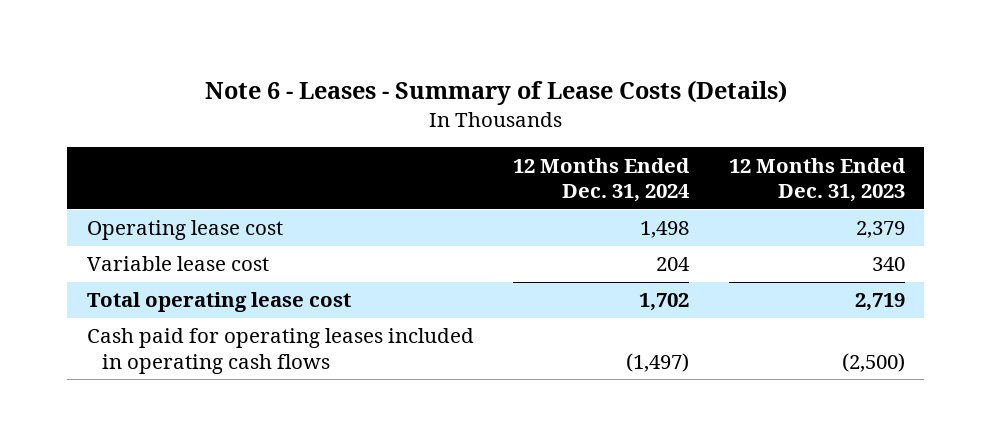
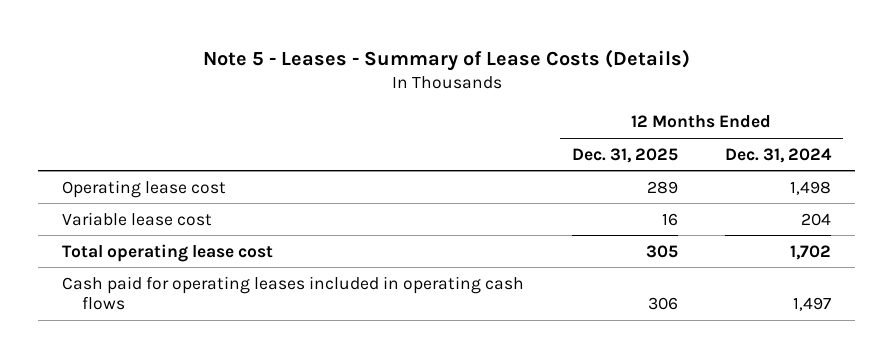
[204,80,787,106] Note 6 - Leases - Summary of Lease Costs (Details) -> [202,48,690,71] Note 5 - Leases - Summary of Lease Costs (Details)
[728,157,906,203] 12 Months Ended Dec. 31, 2023 -> none
none -> [571,147,678,163] Dec. 31, 2025
[626,352,690,372] (1,497) -> [793,297,832,312] 1,497

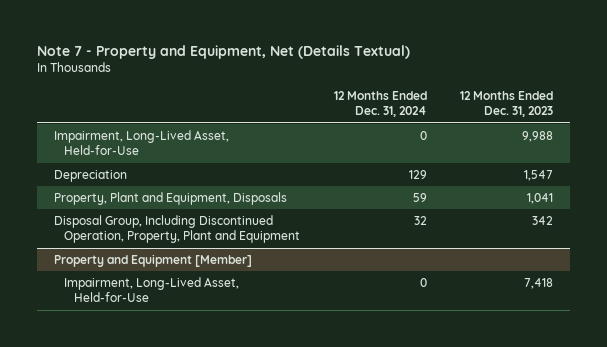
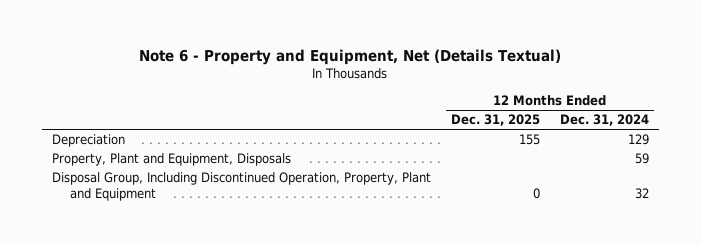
[37,44,411,59] Note 7 - Property and Equipment, Net (Details Textual) -> [139,49,562,66] Note 6 - Property and Equipment, Net (Details Textual)
[460,91,554,118] 12 Months Ended Dec. 31, 2023 -> none
none -> [450,114,540,127] Dec. 31, 2025
[54,129,230,156] Impairment, Long-Lived Asset, Held-for-Use -> none
[54,253,253,267] Property and Equipment [Member] -> none
[64,276,240,303] Impairment, Long-Lived Asset, Held-for-Use -> none

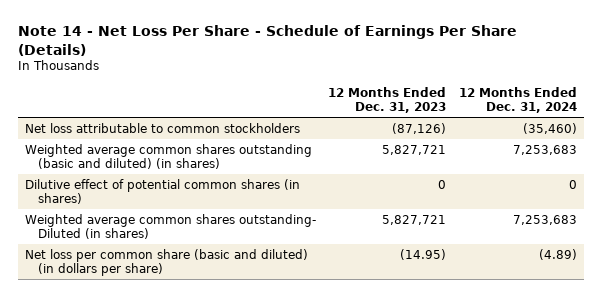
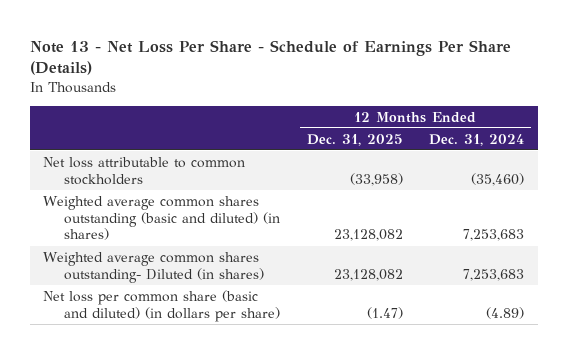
[18,25,518,56] Note 14 - Net Loss Per Share - Schedule of Earnings Per Share (Details) -> [30,39,512,76] Note 13 - Net Loss Per Share - Schedule of Earnings Per Share (Details)
[328,86,447,113] 12 Months Ended Dec. 31, 2023 -> none
none -> [306,133,403,146] Dec. 31, 2025
[24,178,300,204] Dilutive effect of potential common shares (in shares) -> none

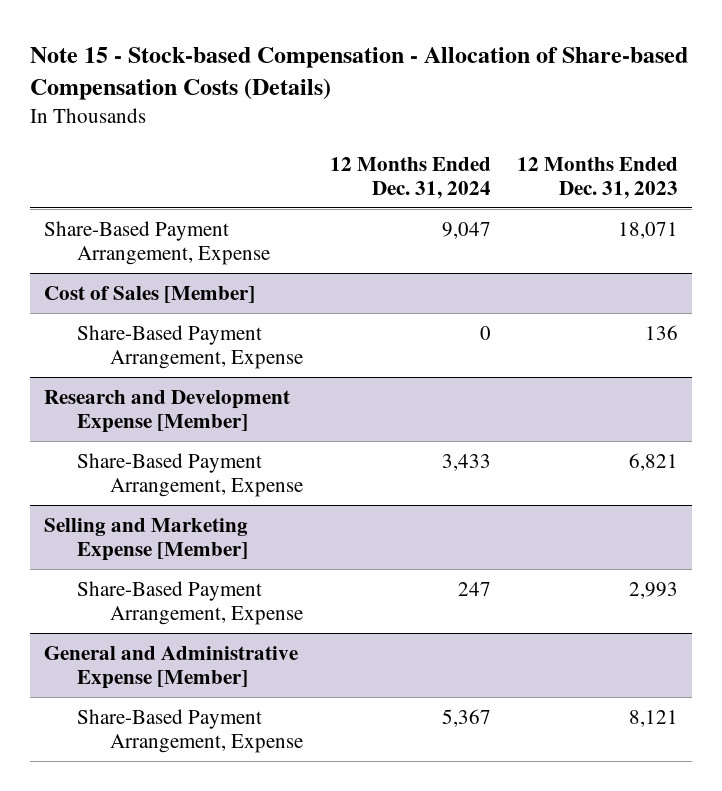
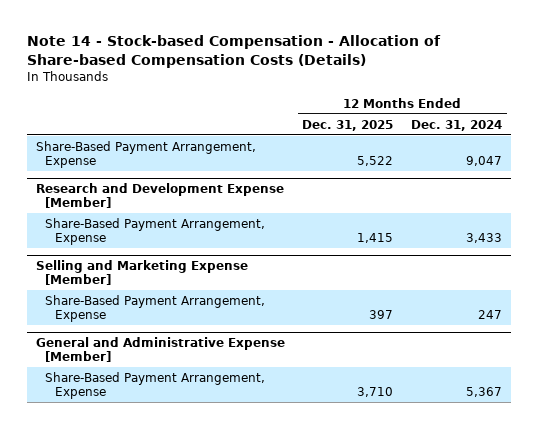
[30,46,689,100] Note 15 - Stock-based Compensation - Allocation of Share-based Compensation Costs (Details) -> [27,34,442,68] Note 14 - Stock-based Compensation - Allocation of Share-based Compensation Costs (Details)
[517,156,679,199] 12 Months Ended Dec. 31, 2023 -> none
none -> [302,119,394,131] Dec. 31, 2025
[43,285,255,303] Cost of Sales [Member] -> none
[76,324,303,369] Share-Based Payment Arrangement, Expense -> none

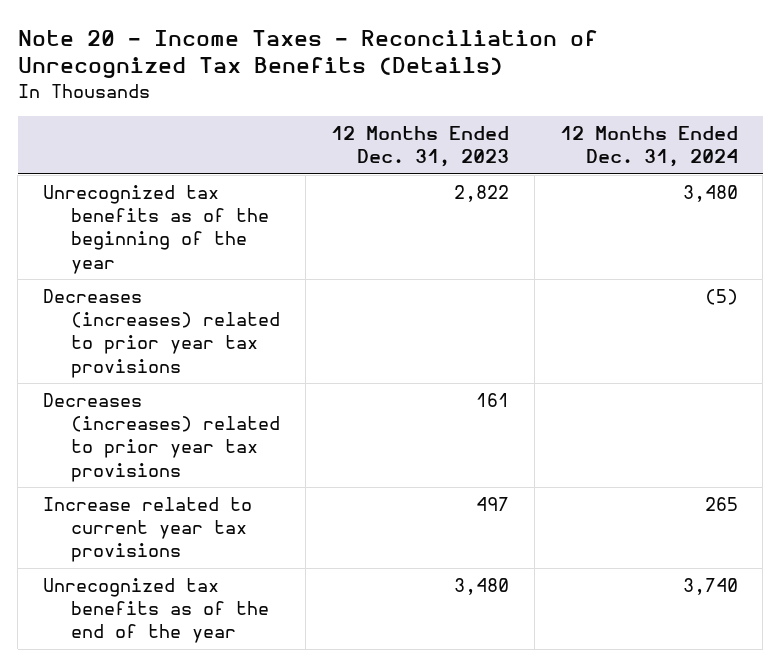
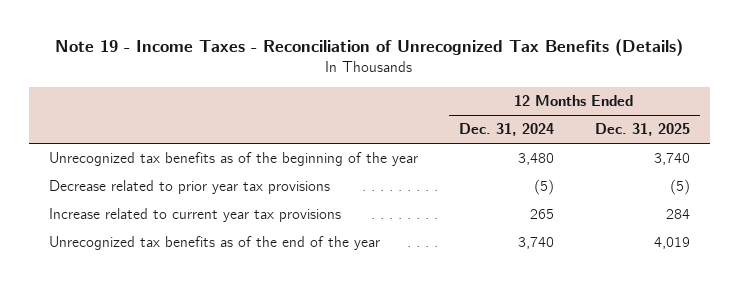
[17,29,598,79] Note 20 - Income Taxes - Reconciliation of Unrecognized Tax Benefits (Details) -> [55,38,684,56] Note 19 - Income Taxes - Reconciliation of Unrecognized Tax Benefits (Details)
[330,125,509,168] 12 Months Ended Dec. 31, 2023 -> none
none -> [594,123,690,137] Dec. 31, 2025
[43,393,280,482] Decreases (increases) related to prior year tax provisions -> none
[43,289,280,378] Decreases (increases) related to prior year tax provisions -> [49,180,331,195] Decrease related to prior year tax provisions

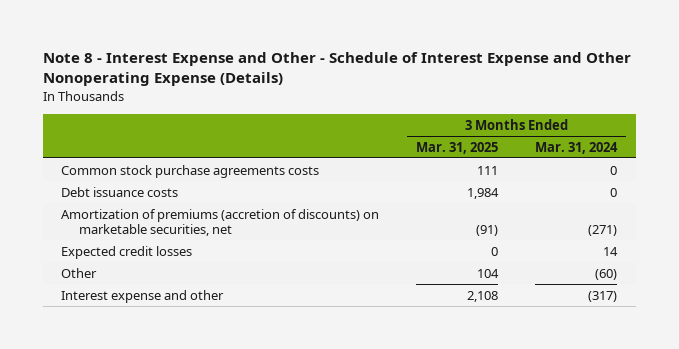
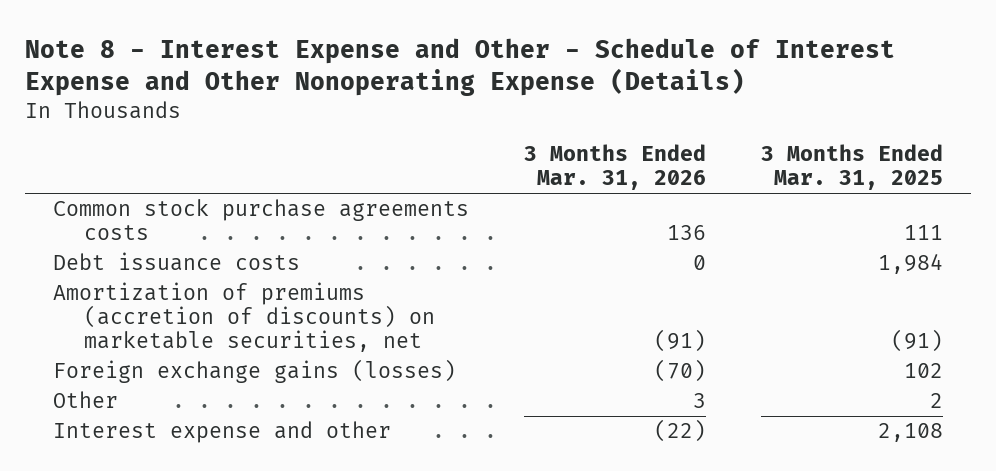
[535,141,619,154] Mar. 31, 2024 -> none
none -> [524,144,707,191] 3 Months Ended Mar. 31, 2026
[61,245,193,259] Expected credit losses -> none
none -> [52,359,456,384] Foreign exchange gains (losses)
[477,268,500,278] 104 -> [930,393,944,409] 2

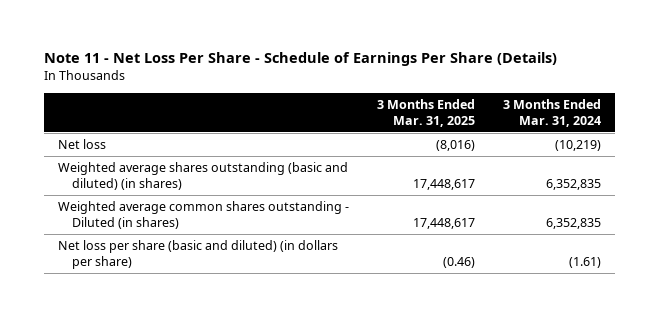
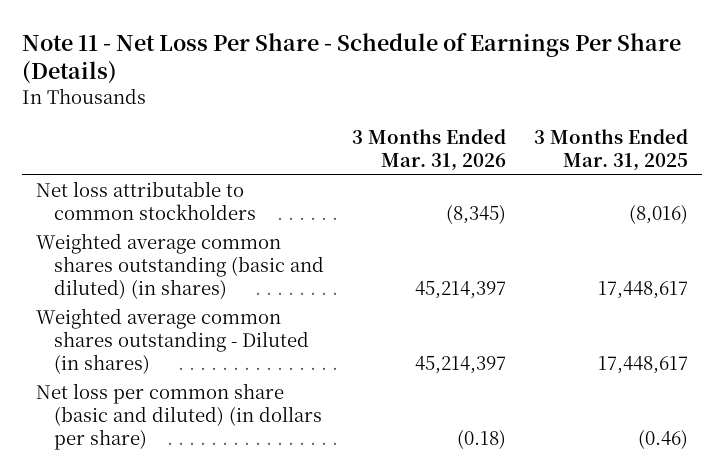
[503,99,602,127] 3 Months Ended Mar. 31, 2024 -> none
none -> [352,129,507,171] 3 Months Ended Mar. 31, 2026
[57,139,106,150] Net loss -> [35,181,257,221] Net loss attributable to common stockholders
[57,162,348,190] Weighted average shares outstanding (basic and diluted) (in shares) -> [35,233,325,299] Weighted average common shares outstanding (basic and diluted) (in shares)
[57,240,338,269] Net loss per share (basic and diluted) (in dollars per share) -> [35,383,323,450] Net loss per common share (basic and diluted) (in dollars per share)

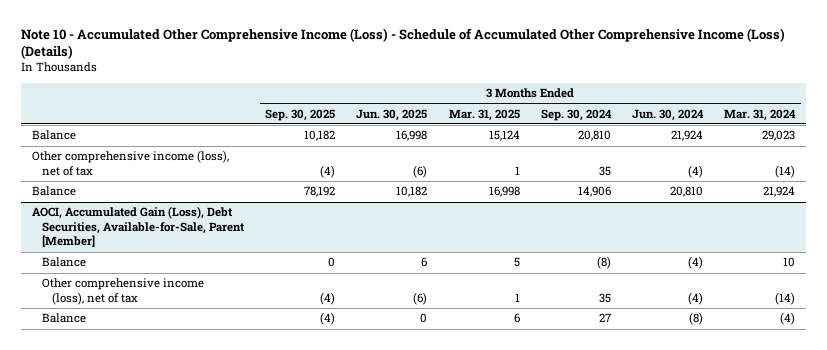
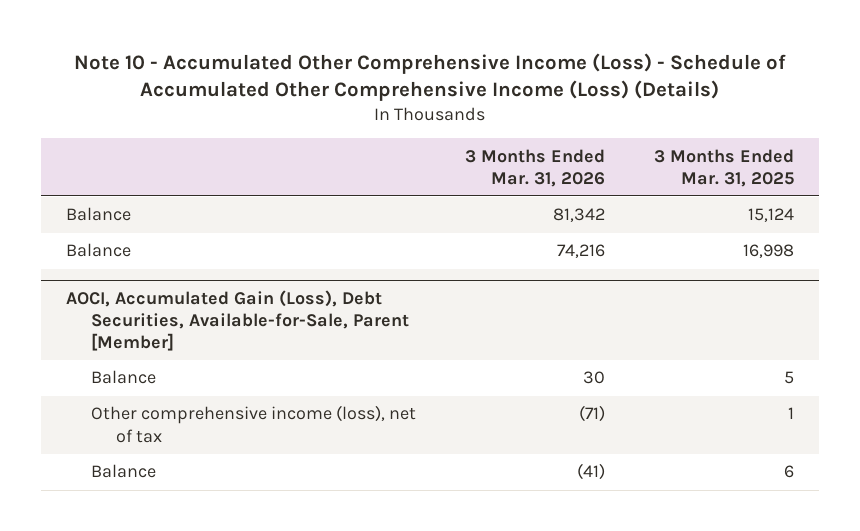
[265,108,336,121] Sep. 30, 2025 -> none
[356,108,428,121] Jun. 30, 2025 -> none
[540,108,612,121] Sep. 30, 2024 -> none
[632,108,705,121] Jun. 30, 2024 -> none
[724,108,797,121] Mar. 31, 2024 -> none
none -> [465,148,606,187] 3 Months Ended Mar. 31, 2026
[31,150,229,176] Other comprehensive income (loss), net of tax -> none

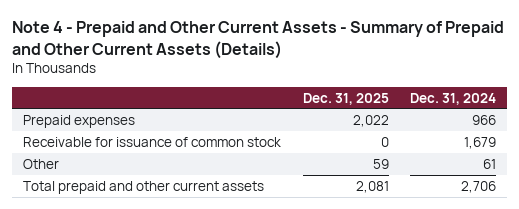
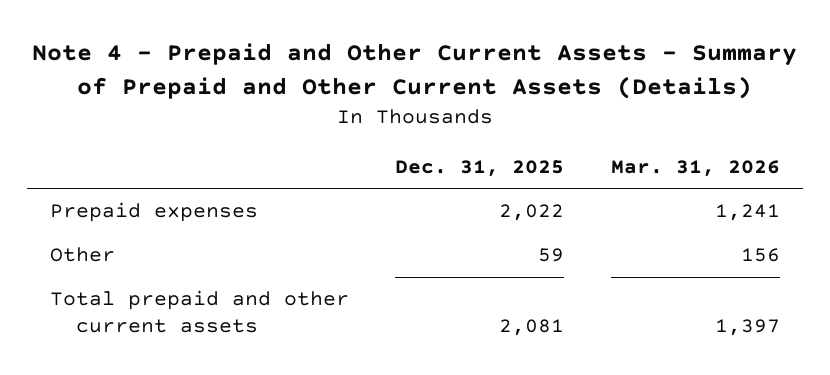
[410,92,497,105] Dec. 31, 2024 -> none
none -> [610,159,780,177] Mar. 31, 2026
[22,136,281,147] Receivable for issuance of common stock -> none

